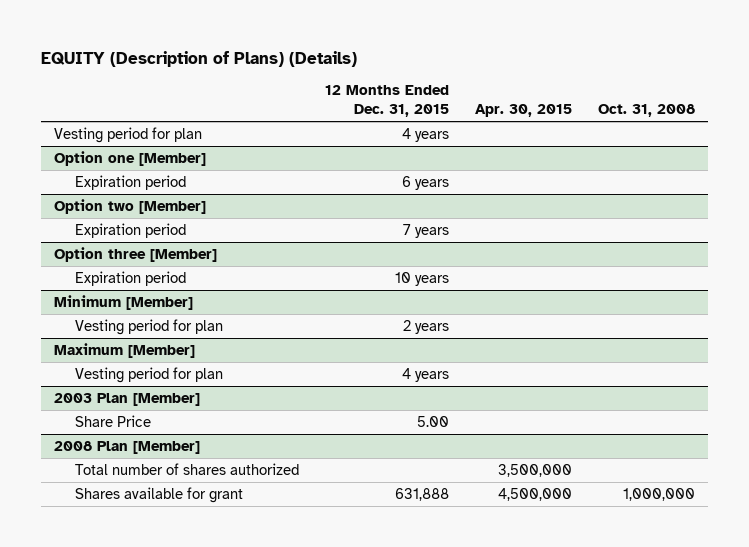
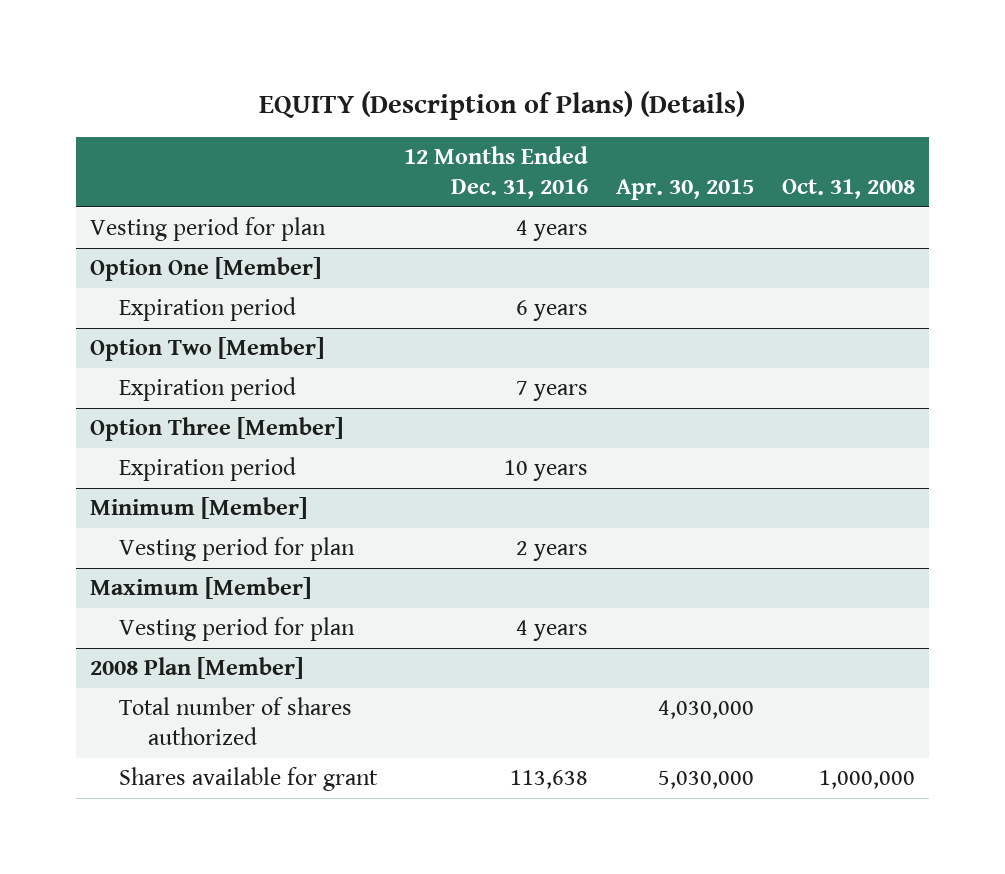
[325,85,450,118] 12 Months Ended Dec. 31, 2015 -> none
none -> [404,146,589,200] 12 Months Ended Dec. 31, 2016
[54,150,207,166] Option one [Member] -> [90,257,322,282] Option One [Member]
[54,198,207,214] Option two [Member] -> [90,337,325,362] Option Two [Member]
[54,246,218,262] Option three [Member] -> [90,417,344,442] Option Three [Member]
[54,392,201,406] 2003 Plan [Member] -> none
[75,414,152,427] Share Price -> none
[497,463,572,477] 3,500,000 -> [658,700,755,720] 4,030,000
[497,487,572,501] 4,500,000 -> [658,771,755,790] 5,030,000

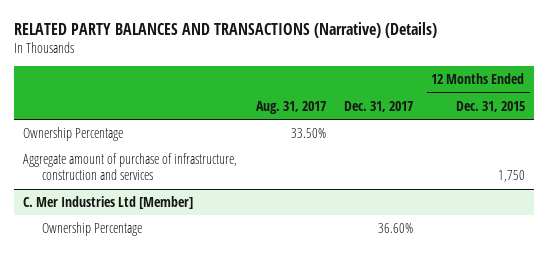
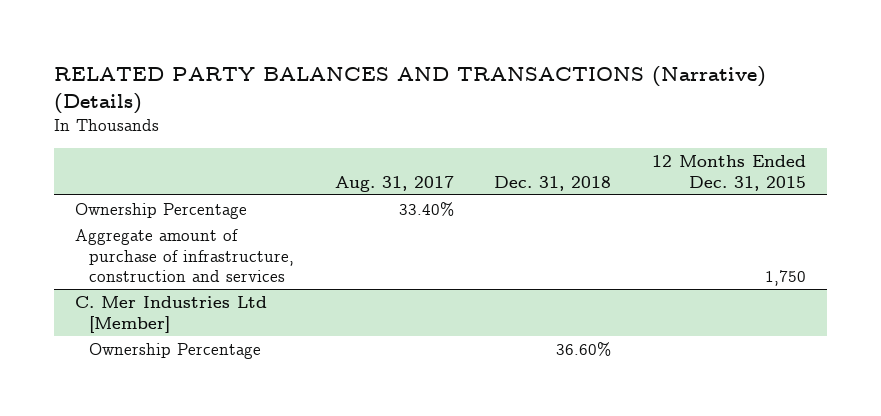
[344,100,414,112] Dec. 31, 2017 -> none
none -> [494,175,612,191] Dec. 31, 2018
[290,127,326,138] 33.50% -> [398,201,454,216] 33.40%

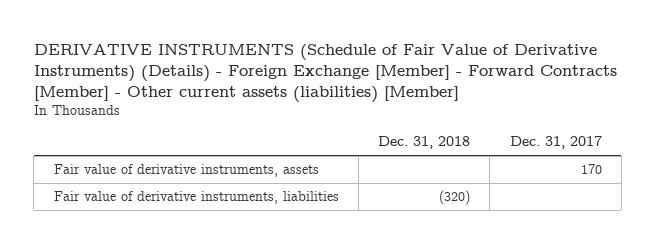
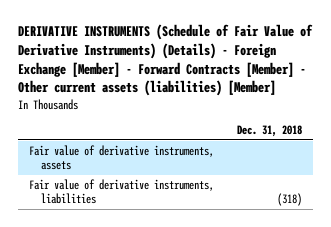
[509,136,602,150] Dec. 31, 2017 -> none
[439,190,471,206] (320) -> [277,193,303,207] (318)

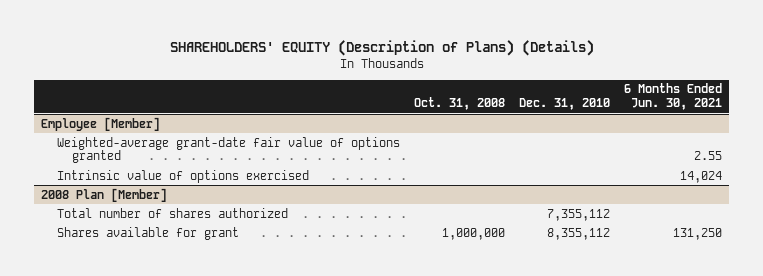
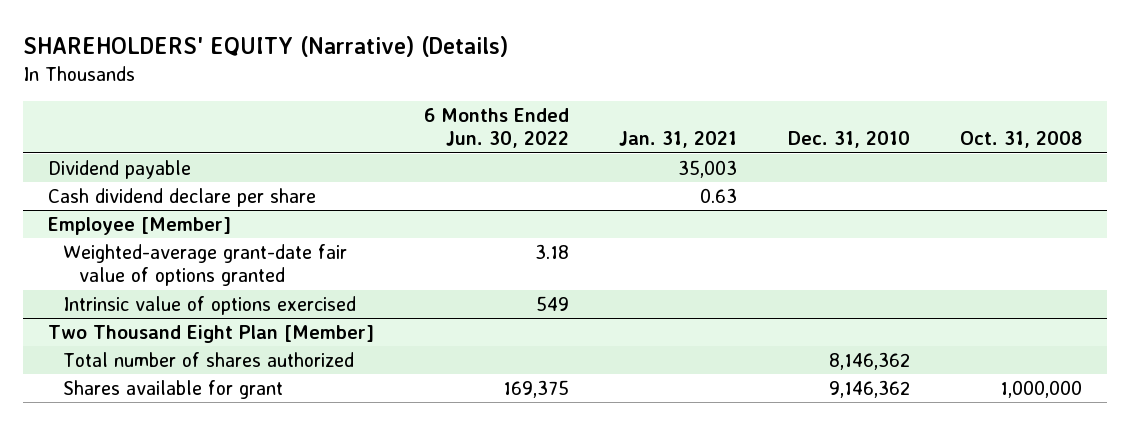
[169,40,594,57] SHAREHOLDERS' EQUITY (Description of Plans) (Details) -> [22,35,508,57] SHAREHOLDERS' EQUITY (Narrative) (Details)
[623,83,722,110] 6 Months Ended Jun. 30, 2021 -> none
none -> [424,107,570,149] 6 Months Ended Jun. 30, 2022
none -> [619,131,738,149] Jan. 31, 2021
none -> [48,160,192,180] Dividend payable
none -> [48,188,317,208] Cash dividend declare per share
[41,187,168,202] 2008 Plan [Member] -> [48,325,375,344] Two Thousand Eight Plan [Member]
[546,208,610,221] 7,355,112 -> [828,352,910,371] 8,146,362
[546,227,610,240] 8,355,112 -> [828,380,910,399] 9,146,362

